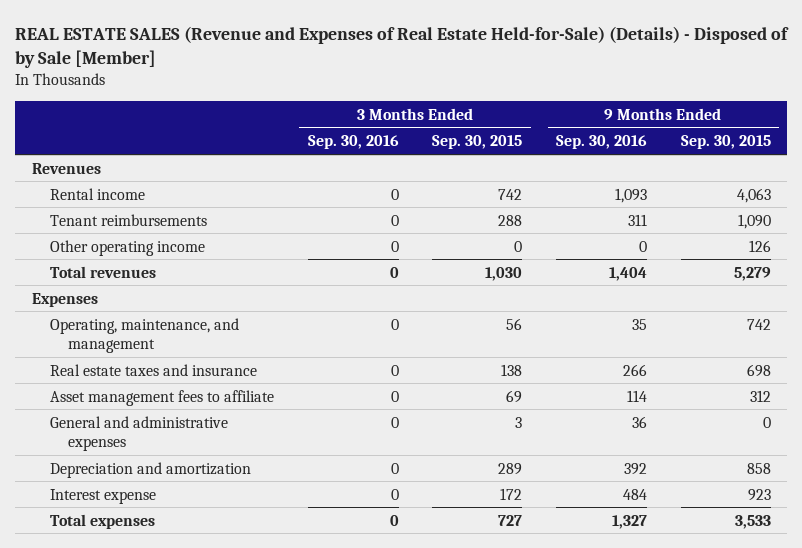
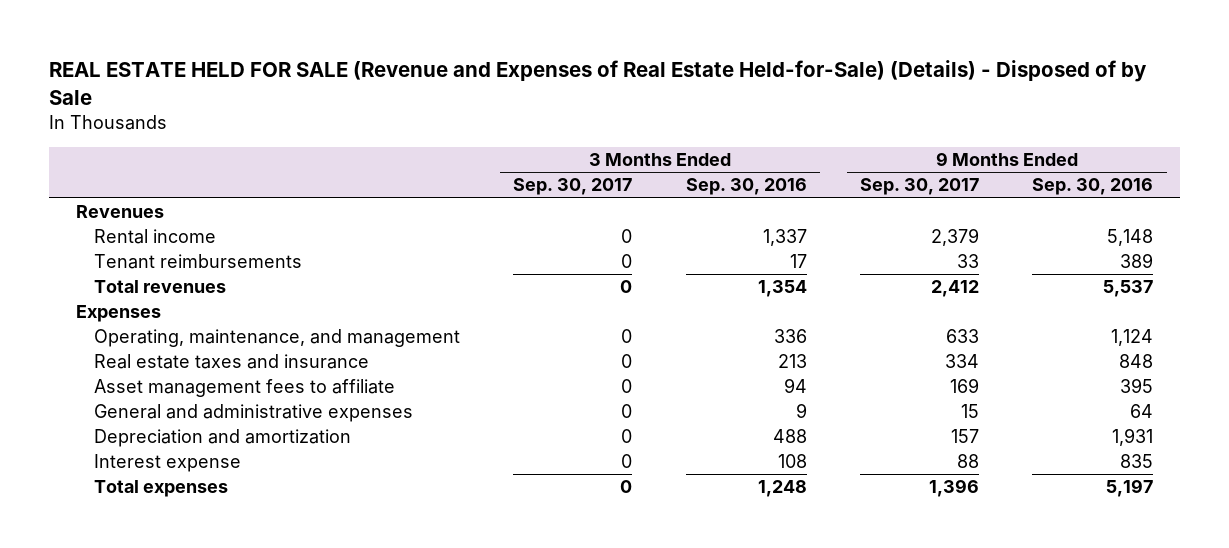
[15,25,790,69] REAL ESTATE SALES (Revenue and Expenses of Real Estate Held-for-Sale) (Details) - Disposed of by Sale [Member] -> [48,59,1147,105] REAL ESTATE HELD FOR SALE (Revenue and Expenses of Real Estate Held-for-Sale) (Details) - Disposed of by Sale
[432,135,523,150] Sep. 30, 2015 -> none
[680,135,771,150] Sep. 30, 2015 -> none
none -> [513,178,633,196] Sep. 30, 2017
none -> [860,178,980,196] Sep. 30, 2017
[50,239,206,256] Other operating income -> none
[390,188,399,200] 0 -> [762,229,807,247] 1,337
[614,187,647,203] 1,093 -> [1107,229,1154,247] 5,148
[390,214,399,226] 0 -> [789,254,807,269] 17
[627,213,647,226] 311 -> [1120,253,1154,269] 389
[389,266,399,278] 0 -> [757,280,807,298] 1,354
[608,266,647,281] 1,404 -> [1103,280,1154,298] 5,537
[390,318,399,330] 0 -> [773,329,807,344] 336
[631,318,647,330] 35 -> [1111,329,1154,347] 1,124
[390,364,399,376] 0 -> [777,354,807,369] 213
[622,363,647,376] 266 -> [1119,354,1154,369] 848
[390,390,399,402] 0 -> [783,378,807,394] 94
[626,389,647,402] 114 -> [1120,378,1154,394] 395
[390,416,399,428] 0 -> [795,403,807,419] 9
[631,415,647,428] 36 -> [1130,404,1154,419] 64
[390,462,399,474] 0 -> [772,429,807,444] 488
[623,462,647,475] 392 -> [1112,428,1154,447] 1,931
[390,488,399,500] 0 -> [777,454,807,469] 108
[622,488,647,500] 484 -> [1120,454,1154,469] 835
[389,514,399,526] 0 -> [757,480,807,498] 1,248
[611,514,647,529] 1,327 -> [1106,479,1154,498] 5,197

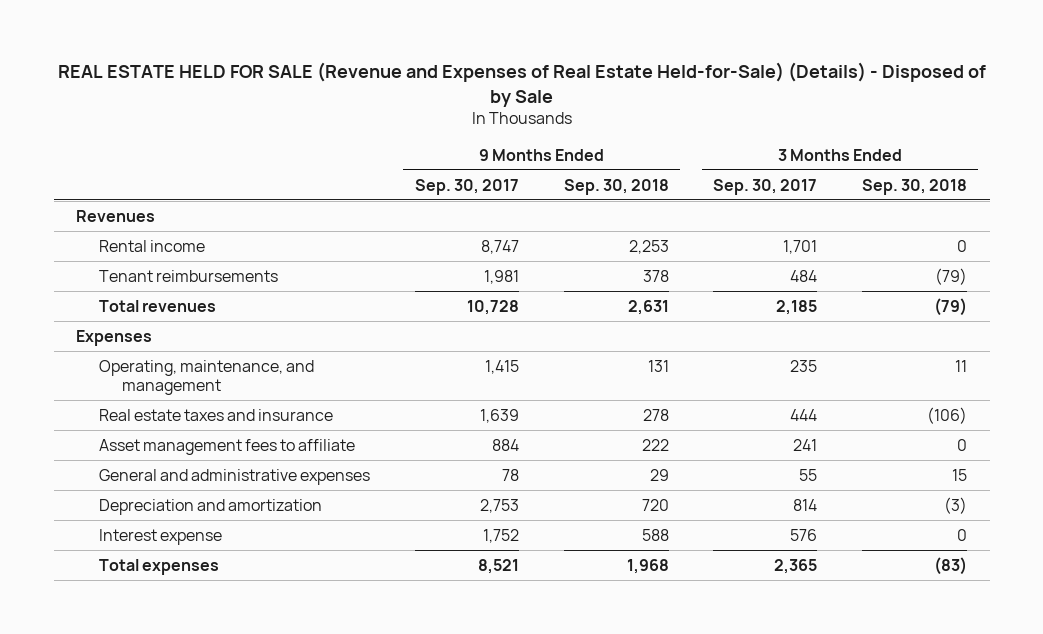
[685,178,807,196] Sep. 30, 2016 -> none
[1032,178,1154,196] Sep. 30, 2016 -> none
none -> [563,178,669,195] Sep. 30, 2018
none -> [862,178,968,195] Sep. 30, 2018
[621,229,633,244] 0 -> [783,239,818,254] 1,701
[931,228,980,247] 2,379 -> [480,239,519,254] 8,747
[621,254,633,269] 0 -> [790,269,818,282] 484
[957,254,980,269] 33 -> [483,269,519,284] 1,981
[620,280,633,294] 0 -> [776,299,818,315] 2,185
[931,280,980,298] 2,412 -> [466,299,519,315] 10,728
[621,329,633,344] 0 -> [790,359,818,372] 235
[946,329,980,344] 633 -> [484,359,519,374] 1,415
[621,354,633,369] 0 -> [790,408,818,421] 444
[945,354,980,369] 334 -> [479,408,519,423] 1,639
[621,379,633,394] 0 -> [793,438,818,451] 241
[950,378,980,394] 169 -> [491,438,519,451] 884
[621,404,633,419] 0 -> [799,468,818,481] 55
[961,404,980,419] 15 -> [501,468,519,481] 78
[621,429,633,444] 0 -> [793,498,818,511] 814
[951,429,980,444] 157 -> [479,498,519,513] 2,753
[621,454,633,469] 0 -> [790,528,818,541] 576
[957,454,980,469] 88 -> [482,528,519,543] 1,752
[620,480,633,494] 0 -> [774,558,818,574] 2,365
[929,479,980,498] 1,396 -> [477,558,519,574] 8,521

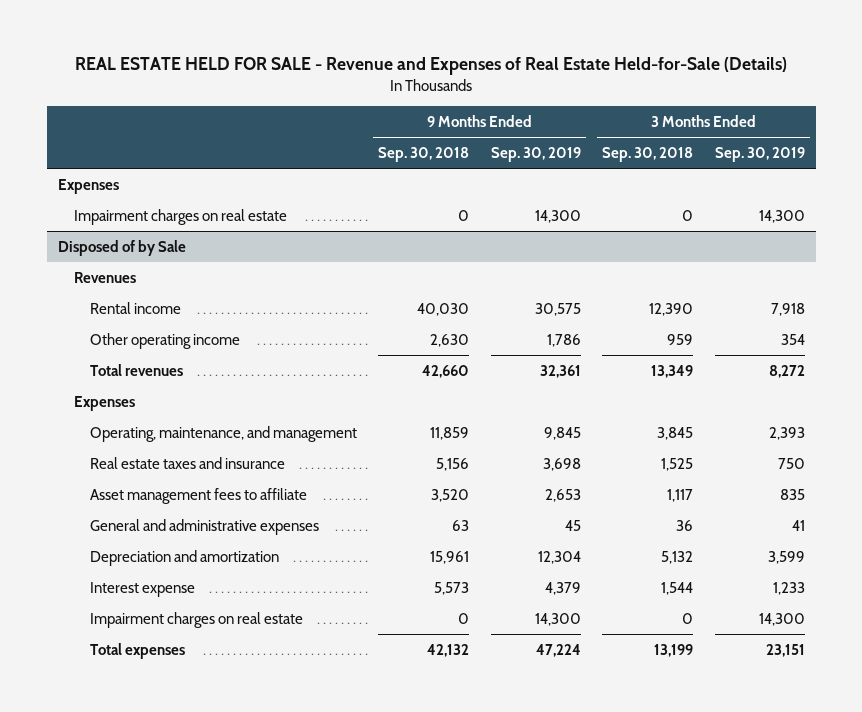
[57,62,986,107] REAL ESTATE HELD FOR SALE (Revenue and Expenses of Real Estate Held-for-Sale) (Details) - Disposed of by Sale -> [75,57,788,76] REAL ESTATE HELD FOR SALE - Revenue and Expenses of Real Estate Held-for-Sale (Details)
[414,178,519,195] Sep. 30, 2017 -> none
[713,178,818,195] Sep. 30, 2017 -> none
none -> [490,147,581,163] Sep. 30, 2019
none -> [714,147,805,163] Sep. 30, 2019
none -> [57,178,119,194] Expenses
none -> [73,208,287,225] Impairment charges on real estate
none -> [57,239,186,256] Disposed of by Sale
[98,269,278,282] Tenant reimbursements -> none
[628,239,669,254] 2,253 -> [417,302,470,316] 40,030
[957,239,968,252] 0 -> [649,302,694,316] 12,390
none -> [89,332,240,349] Other operating income
[627,299,669,315] 2,631 -> [422,364,470,378] 42,660
[934,297,968,316] (79) -> [651,364,694,378] 13,349
[647,359,669,372] 131 -> [430,426,470,440] 11,859
[955,359,968,372] 11 -> [657,426,694,440] 3,845
[642,408,669,421] 278 -> [436,457,470,471] 5,156
[927,406,968,424] (106) -> [661,457,694,471] 1,525
[641,438,669,451] 222 -> [431,488,470,502] 3,520
[957,438,968,451] 0 -> [667,488,694,502] 1,117
[649,468,669,481] 29 -> [452,519,470,531] 63
[952,468,968,481] 15 -> [676,519,694,531] 36
[641,498,669,511] 720 -> [430,550,470,564] 15,961
[944,496,968,514] (3) -> [661,550,694,564] 5,132
[641,528,669,541] 588 -> [434,581,470,595] 5,573
[957,528,968,541] 0 -> [661,581,694,595] 1,544
none -> [89,611,303,628] Impairment charges on real estate
[626,558,669,574] 1,968 -> [427,643,470,657] 42,132
[934,556,968,575] (83) -> [654,643,694,657] 13,199

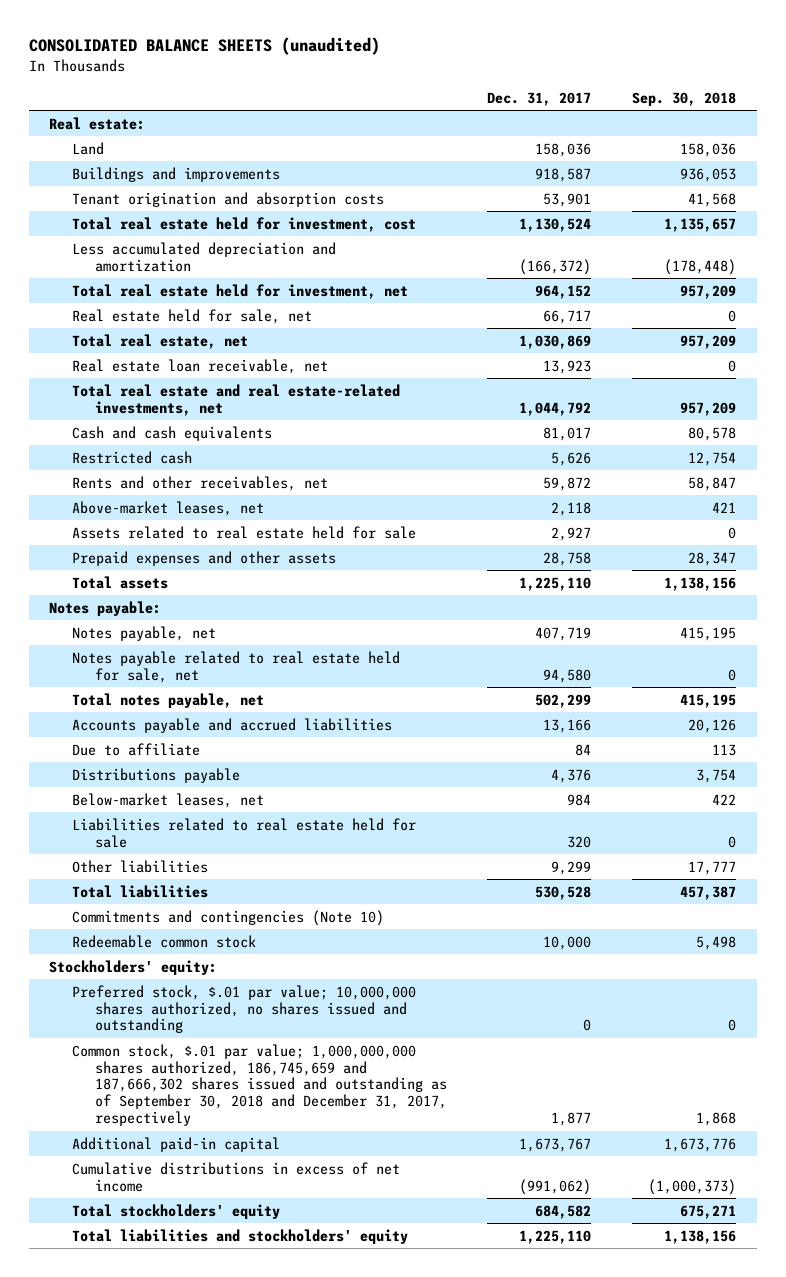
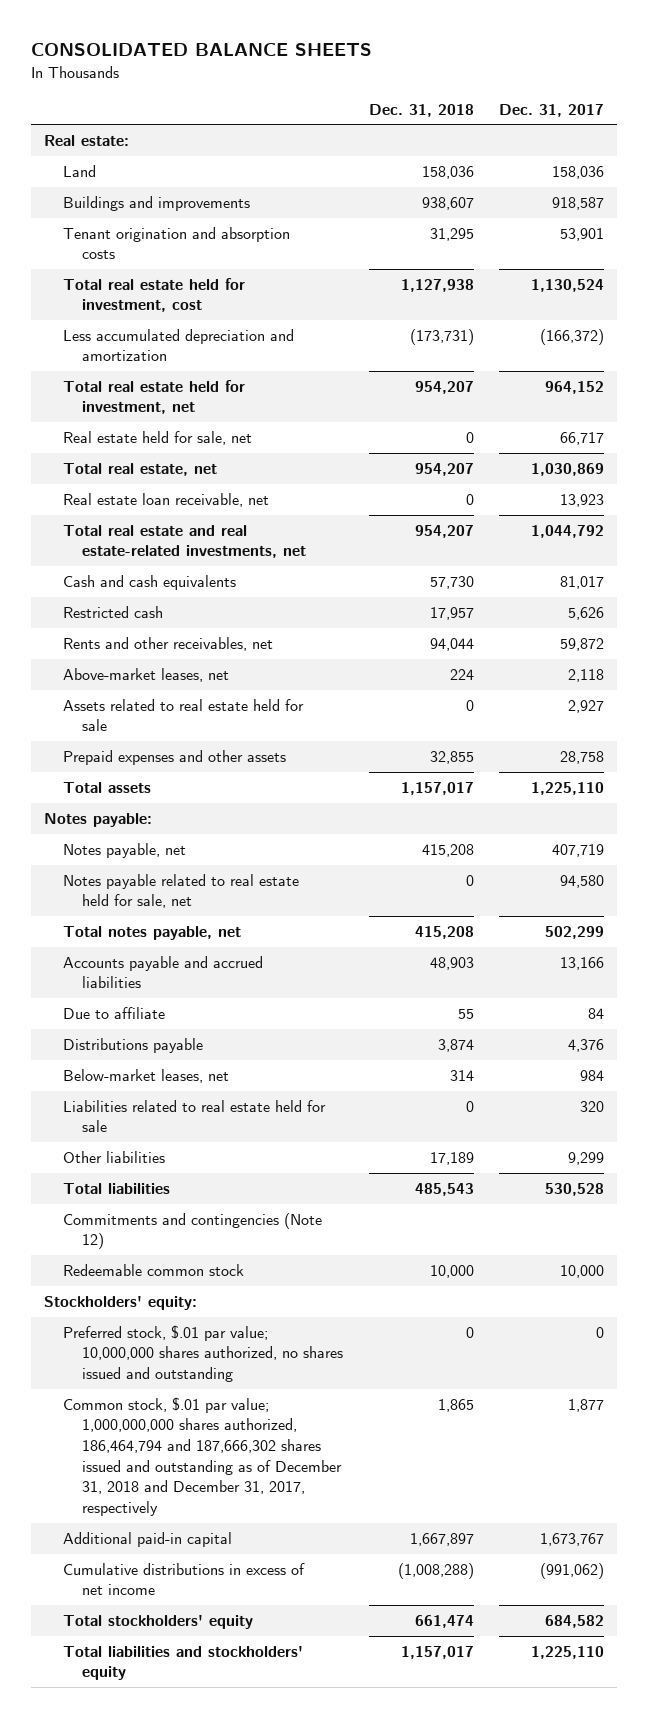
[28,37,380,56] CONSOLIDATED BALANCE SHEETS (unaudited) -> [31,43,373,57] CONSOLIDATED BALANCE SHEETS
[632,91,737,106] Sep. 30, 2018 -> none
none -> [368,103,474,117] Dec. 31, 2018
[71,909,384,926] Commitments and contingencies (Note 10) -> [63,1212,323,1250] Commitments and contingencies (Note 12)
[71,1043,447,1127] Common stock, $.01 par value; 1,000,000,000 shares authorized, 186,745,659 and 187,666,302 shares issued and outstanding as of September 30, 2018 and December 31, 2017, respectively -> [63,1396,343,1516] Common stock, $.01 par value; 1,000,000,000 shares authorized, 186,464,794 and 187,666,302 shares issued and outstanding as of December 31, 2018 and December 31, 2017, respectively

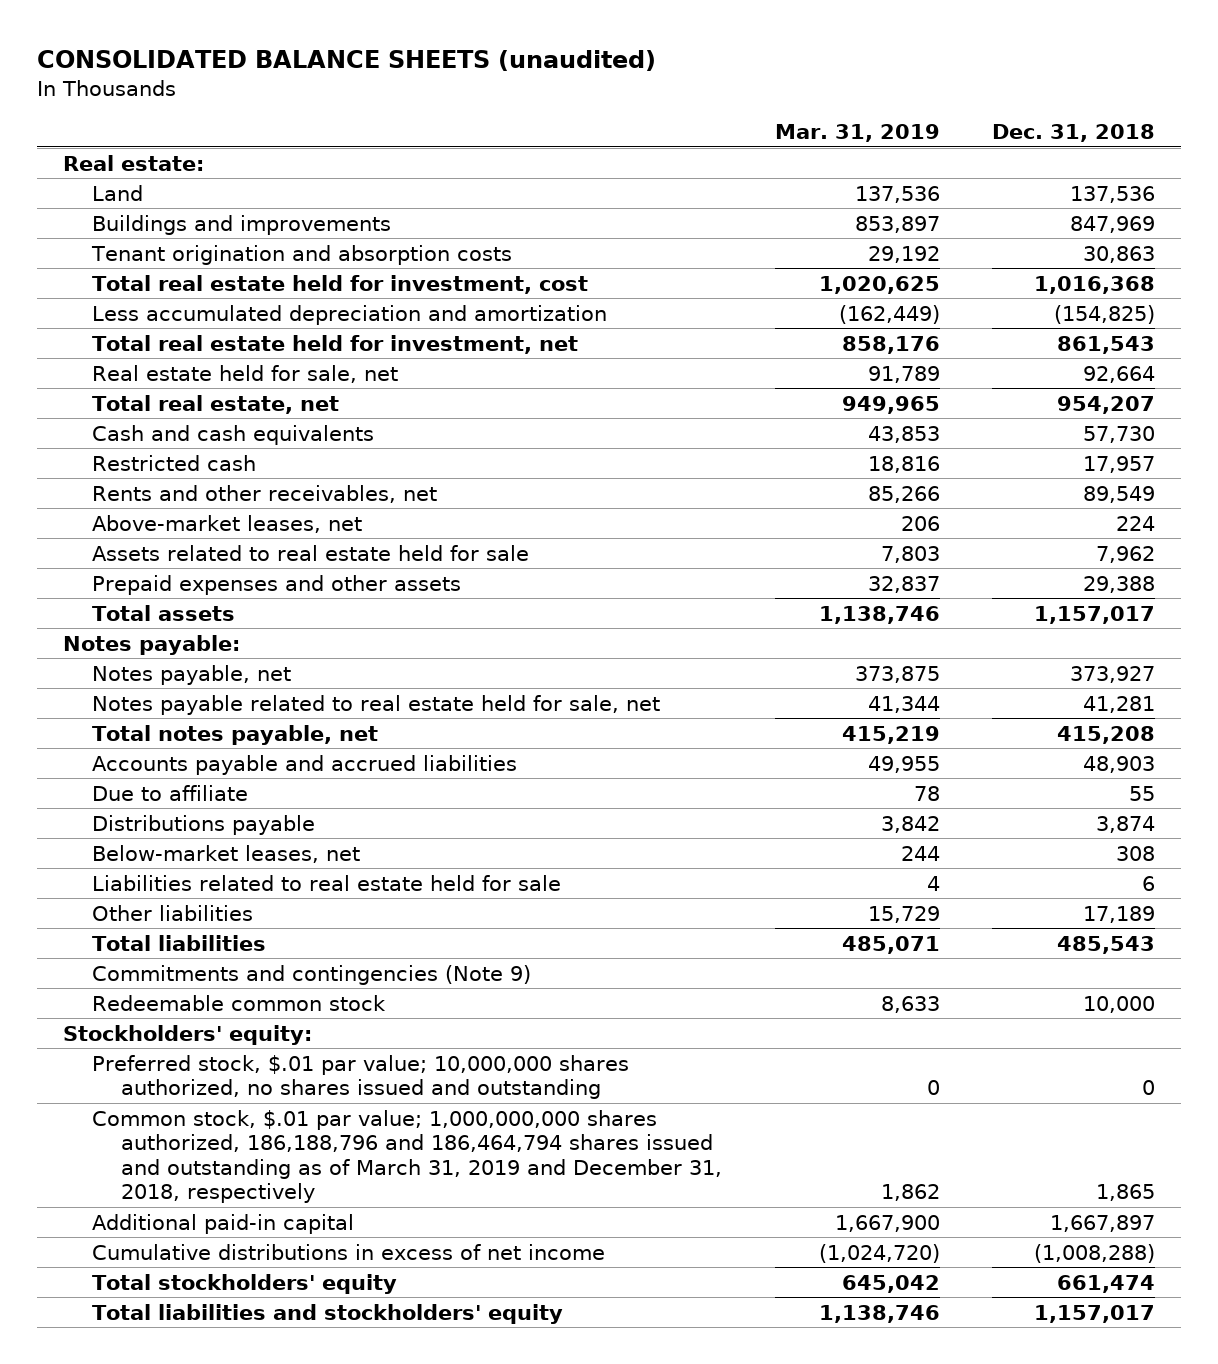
[31,43,373,57] CONSOLIDATED BALANCE SHEETS -> [36,50,656,72] CONSOLIDATED BALANCE SHEETS (unaudited)
[499,103,605,117] Dec. 31, 2017 -> none
none -> [774,123,940,142] Mar. 31, 2019
[421,165,474,179] 158,036 -> [1070,185,1156,203] 137,536
[421,196,474,210] 938,607 -> [1070,215,1156,233] 847,969
[429,227,474,241] 31,295 -> [1083,245,1156,263] 30,863
[400,278,474,292] 1,127,938 -> [1034,275,1156,294] 1,016,368
[409,328,474,345] (173,731) -> [1054,304,1156,324] (154,825)
[414,380,474,394] 954,207 -> [1057,335,1156,354] 861,543
[465,431,474,443] 0 -> [1083,365,1156,383] 92,664
[63,492,270,507] Real estate loan receivable, net -> none
[63,524,307,559] Total real estate and real estate-related investments, net -> none
[429,637,474,651] 94,044 -> [1083,485,1156,503] 89,549
[465,699,474,711] 0 -> [1096,545,1156,563] 7,962
[429,750,474,764] 32,855 -> [1083,575,1156,593] 29,388
[421,843,474,857] 415,208 -> [1070,665,1156,683] 373,927
[465,874,474,886] 0 -> [1083,695,1156,713] 41,281
[449,1069,474,1081] 314 -> [1116,845,1156,861] 308
[465,1100,474,1112] 0 -> [1142,875,1156,891] 6
[63,1212,323,1250] Commitments and contingencies (Note 12) -> [92,964,532,985] Commitments and contingencies (Note 9)
[63,1396,343,1516] Common stock, $.01 par value; 1,000,000,000 shares authorized, 186,464,794 and 187,666,302 shares issued and outstanding as of December 31, 2018 and December 31, 2017, respectively -> [92,1109,723,1203] Common stock, $.01 par value; 1,000,000,000 shares authorized, 186,188,796 and 186,464,794 shares issued and outstanding as of March 31, 2019 and December 31, 2018, respectively

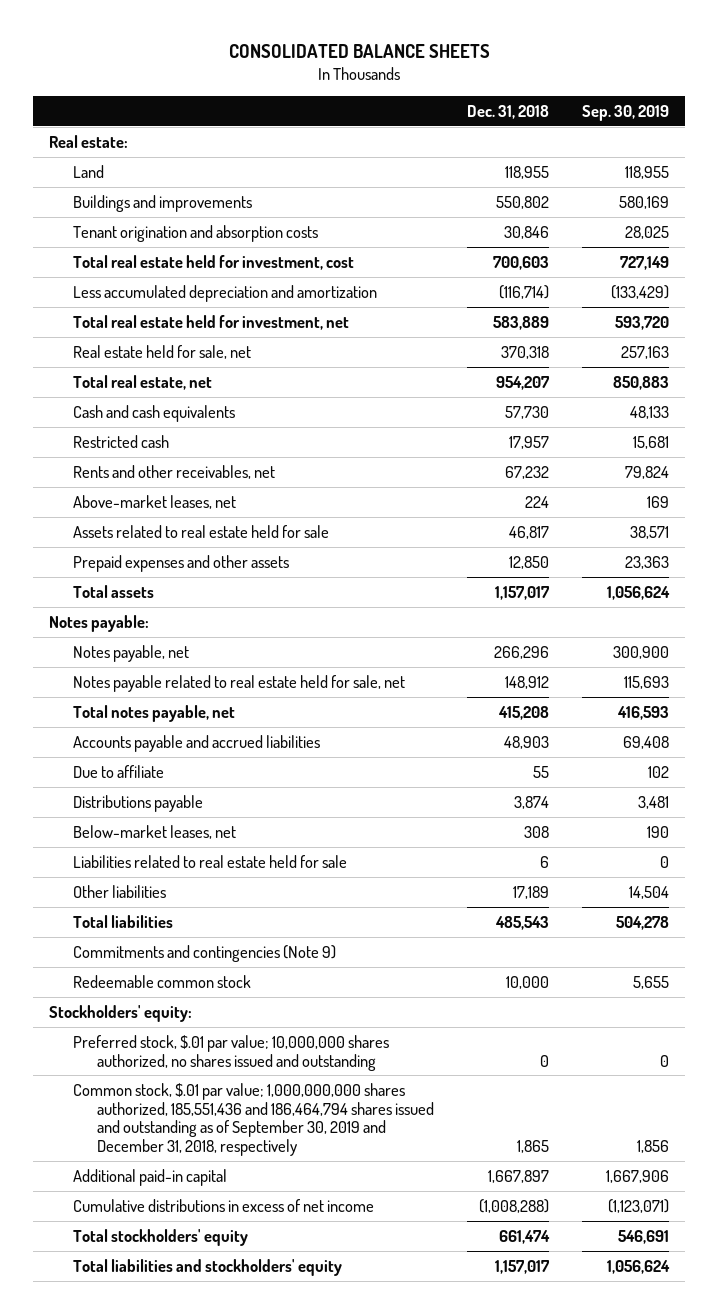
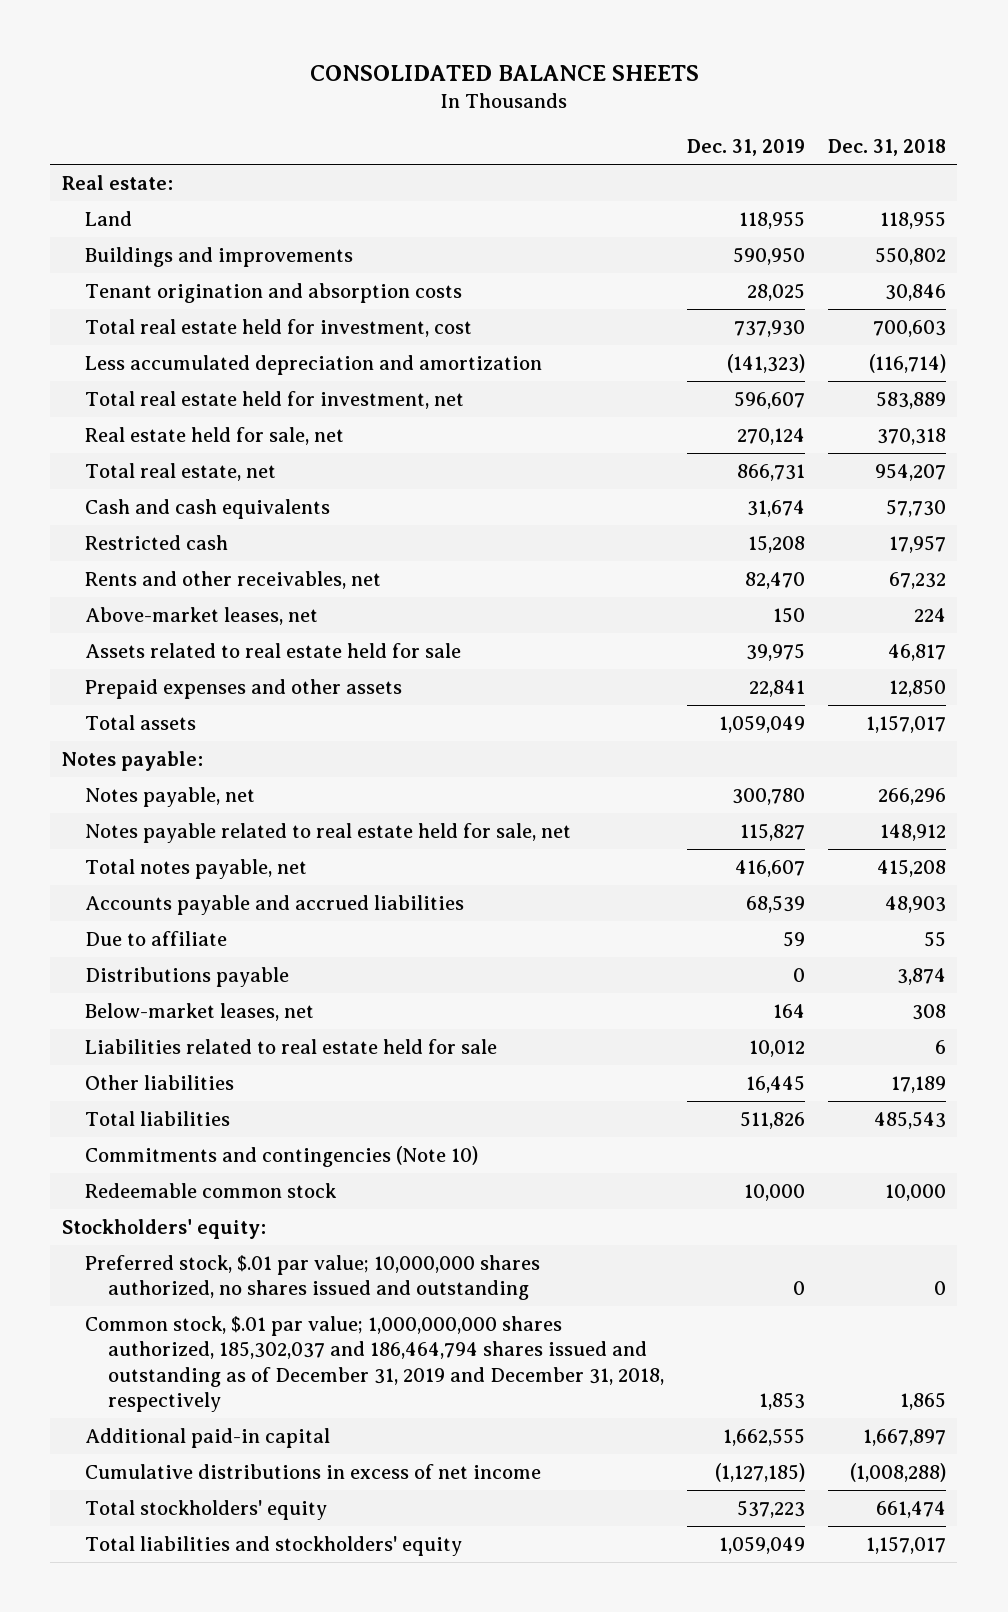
[581,104,669,121] Sep. 30, 2019 -> none
none -> [687,139,806,157] Dec. 31, 2019
[73,944,337,962] Commitments and contingencies (Note 9) -> [84,1145,478,1167] Commitments and contingencies (Note 10)
[73,1082,435,1157] Common stock, $.01 par value; 1,000,000,000 shares authorized, 185,551,436 and 186,464,794 shares issued and outstanding as of September 30, 2019 and December 31, 2018, respectively -> [84,1315,665,1413] Common stock, $.01 par value; 1,000,000,000 shares authorized, 185,302,037 and 186,464,794 shares issued and outstanding as of December 31, 2019 and December 31, 2018, respectively

